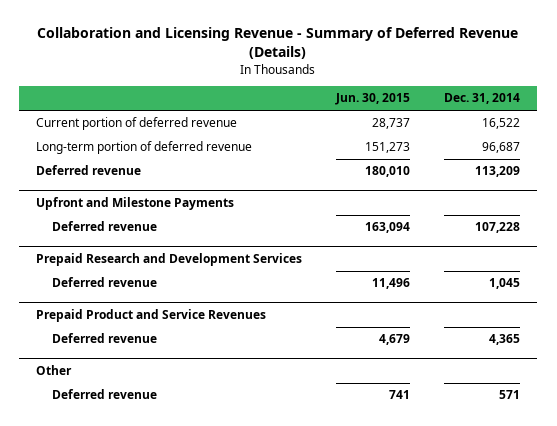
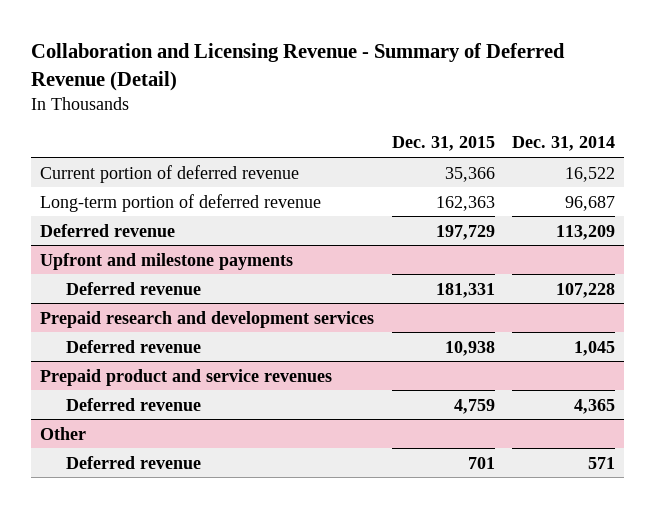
[37,27,519,60] Collaboration and Licensing Revenue - Summary of Deferred Revenue (Details) -> [30,43,565,91] Collaboration and Licensing Revenue - Summary of Deferred Revenue (Detail)
[335,93,411,106] Jun. 30, 2015 -> none
none -> [391,136,495,152] Dec. 31, 2015
[36,197,235,211] Upfront and Milestone Payments -> [39,252,293,270] Upfront and milestone payments
[36,253,303,267] Prepaid Research and Development Services -> [39,310,374,328] Prepaid research and development services
[36,309,267,323] Prepaid Product and Service Revenues -> [39,368,332,386] Prepaid product and service revenues

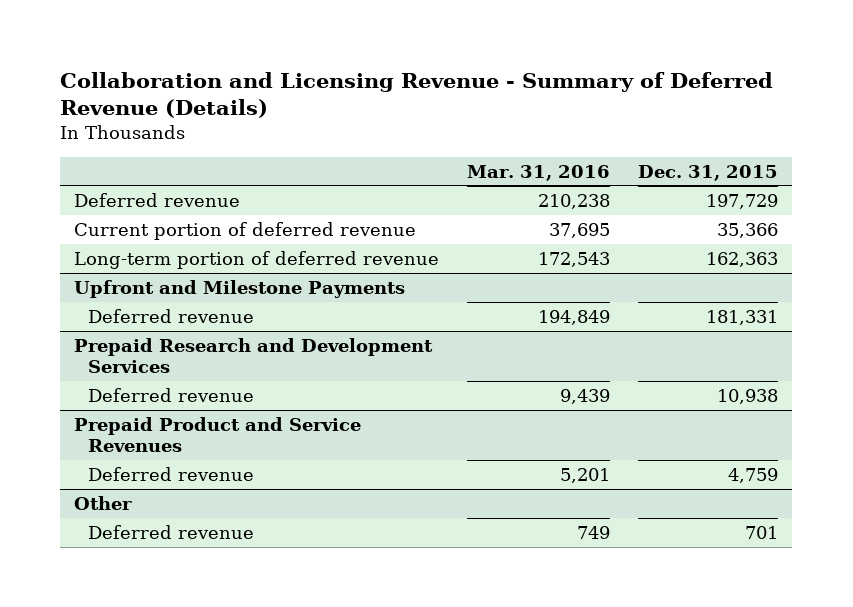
[30,43,565,91] Collaboration and Licensing Revenue - Summary of Deferred Revenue (Detail) -> [60,71,774,119] Collaboration and Licensing Revenue - Summary of Deferred Revenue (Details)
[512,136,616,152] Dec. 31, 2014 -> none
none -> [467,164,611,181] Mar. 31, 2016
[39,223,175,237] Deferred revenue -> [74,192,241,207] Deferred revenue
[39,252,293,270] Upfront and milestone payments -> [74,279,406,298] Upfront and Milestone Payments
[39,310,374,328] Prepaid research and development services -> [74,337,434,374] Prepaid Research and Development Services
[39,368,332,386] Prepaid product and service revenues -> [74,416,362,453] Prepaid Product and Service Revenues

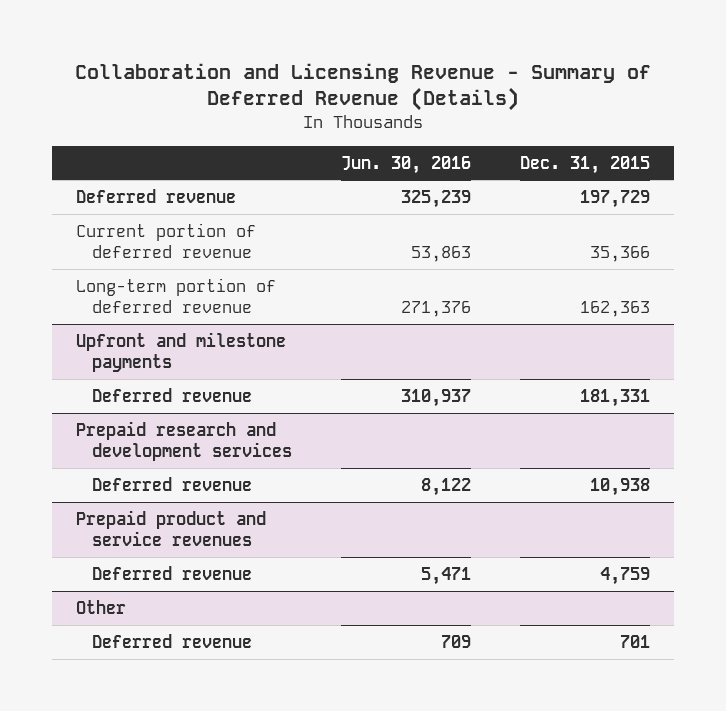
[467,164,611,181] Mar. 31, 2016 -> none
none -> [340,155,471,174] Jun. 30, 2016
[74,279,406,298] Upfront and Milestone Payments -> [76,331,287,373] Upfront and milestone payments
[74,337,434,374] Prepaid Research and Development Services -> [76,420,293,462] Prepaid research and development services
[74,416,362,453] Prepaid Product and Service Revenues -> [76,509,267,547] Prepaid product and service revenues

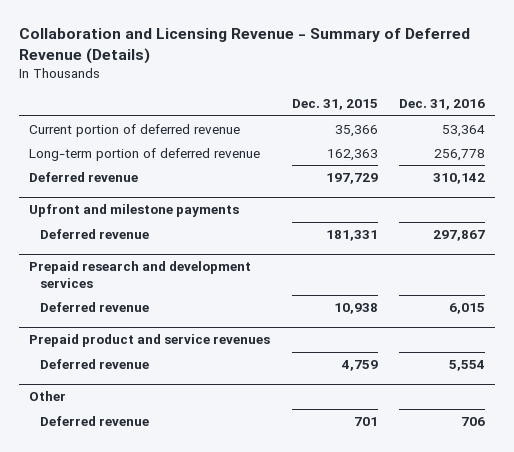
[340,155,471,174] Jun. 30, 2016 -> none
none -> [398,99,485,111] Dec. 31, 2016
[76,188,237,203] Deferred revenue -> [29,171,139,182] Deferred revenue

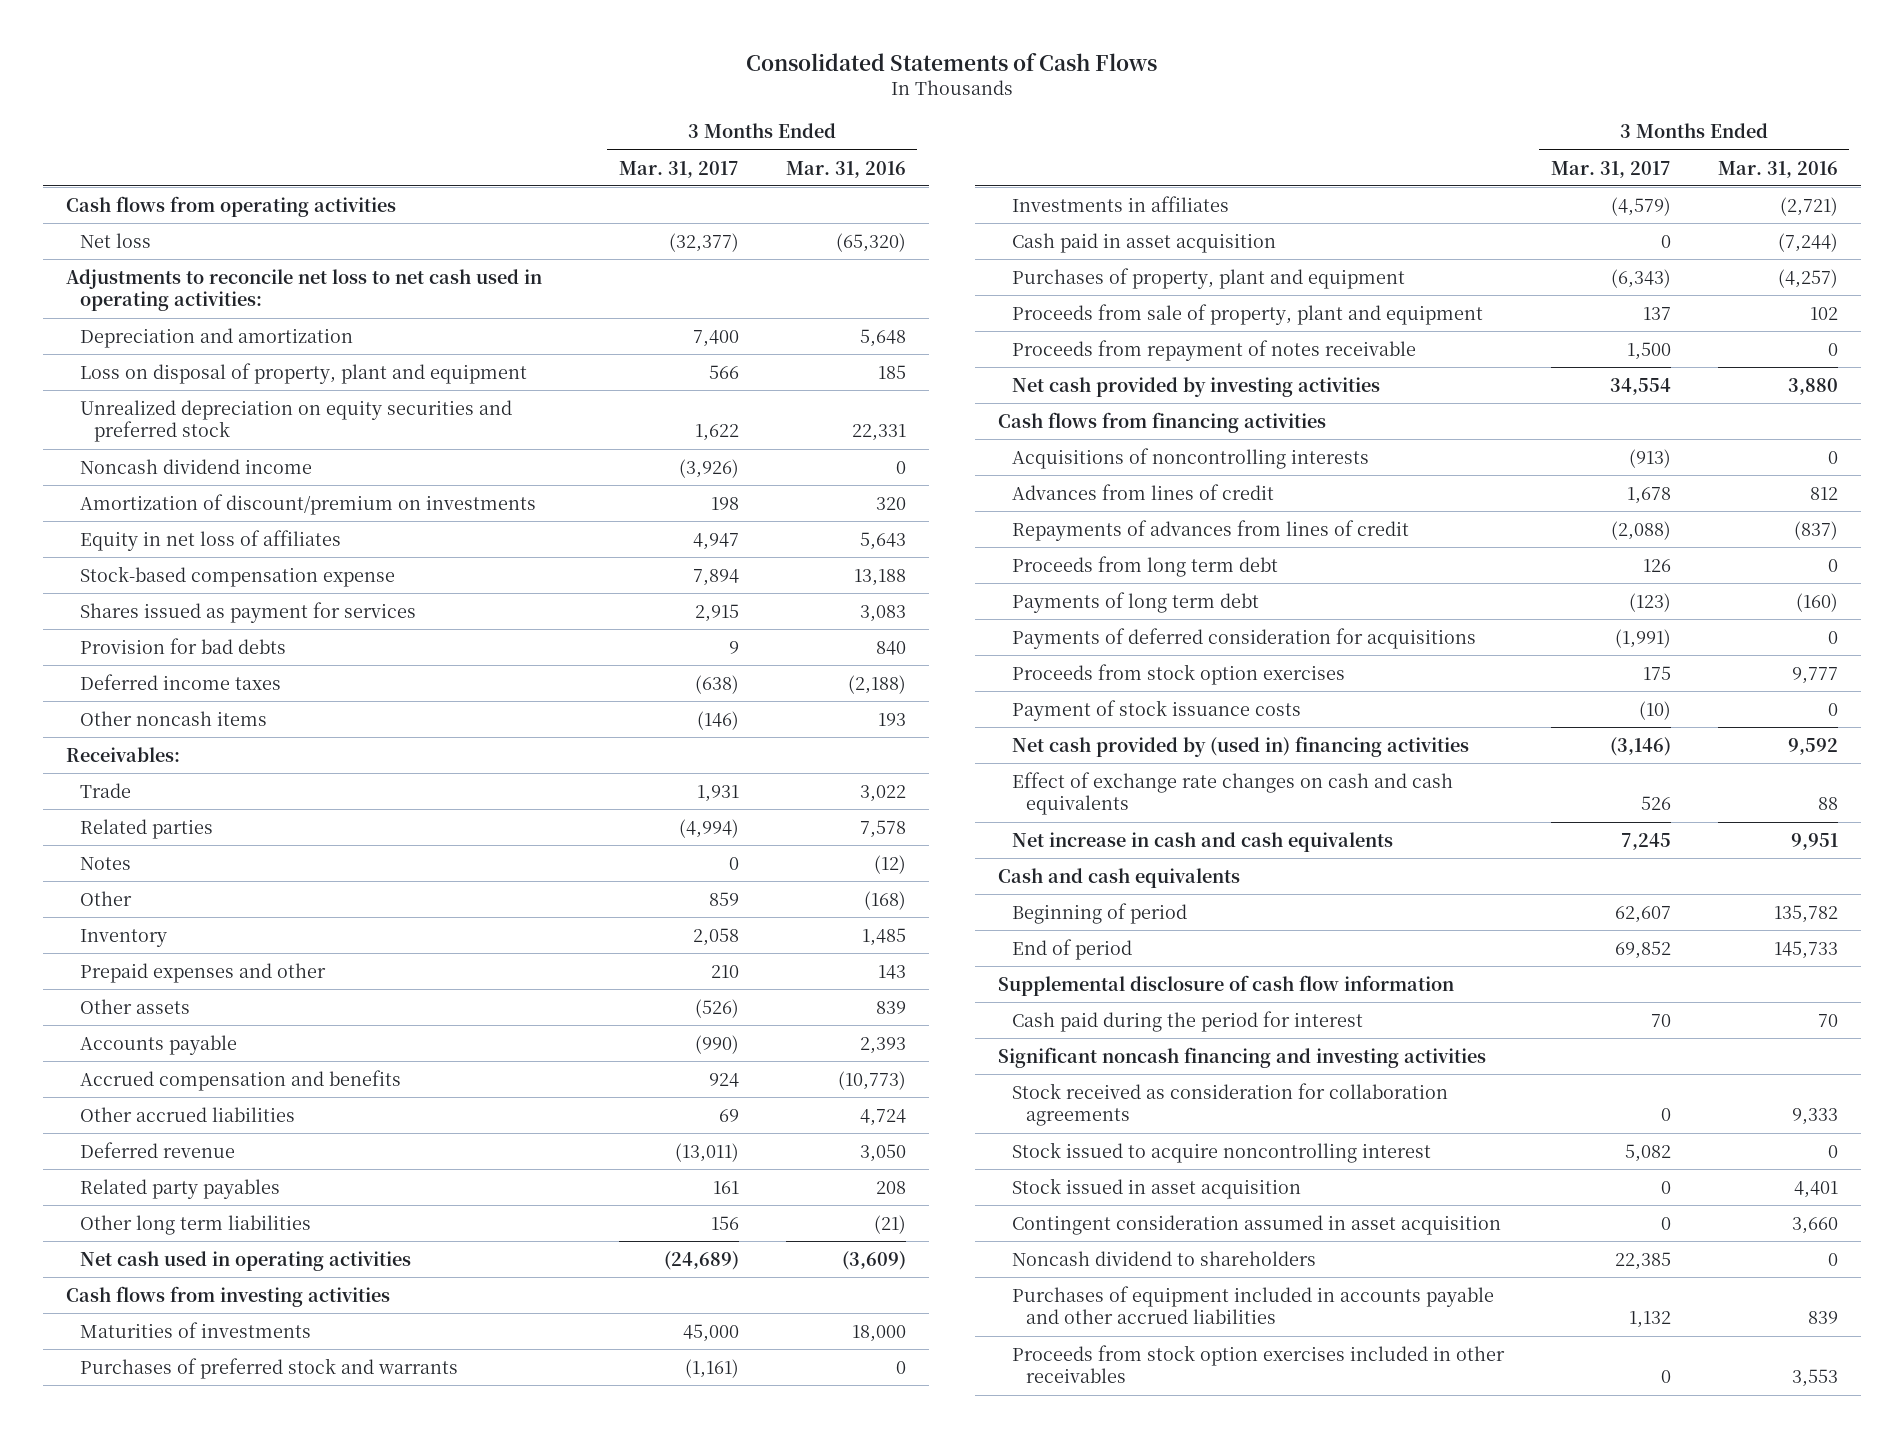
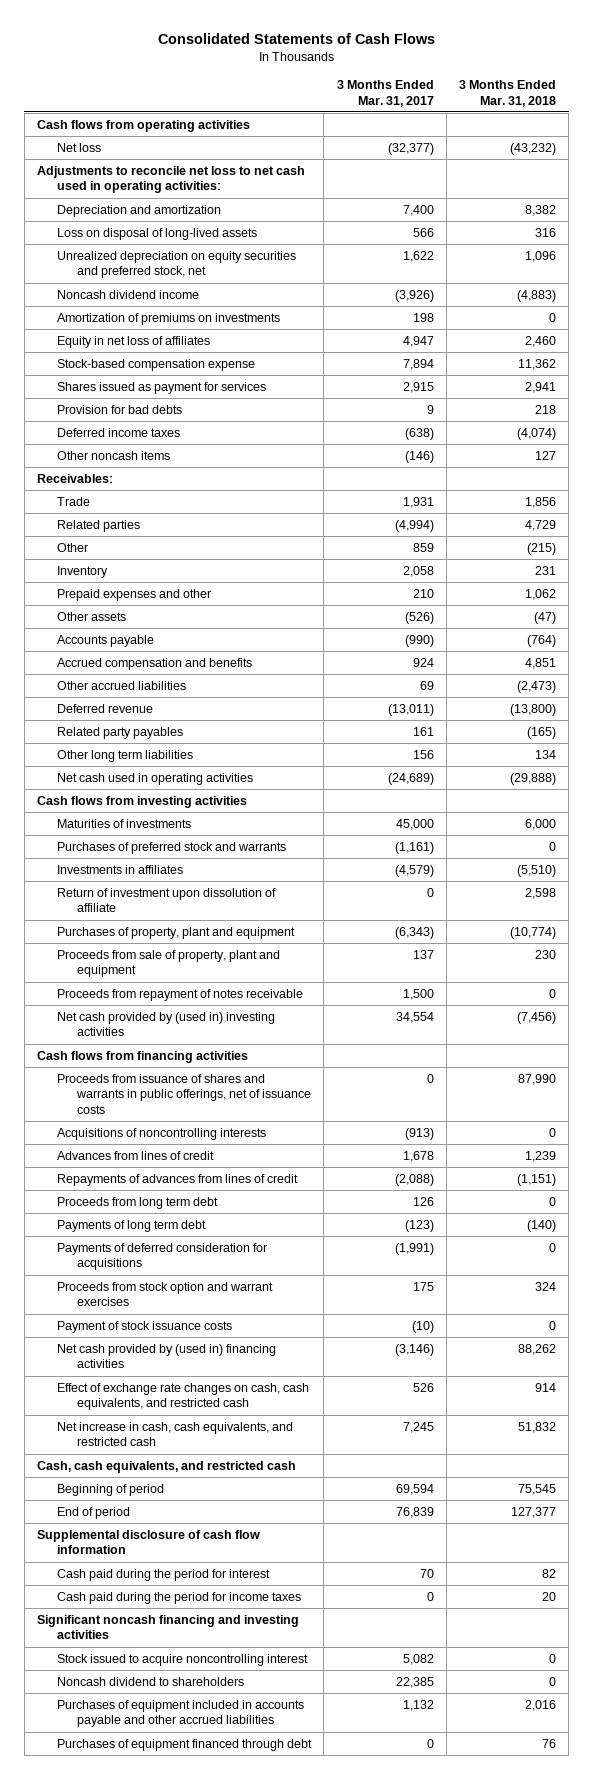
[785,160,906,178] Mar. 31, 2016 -> none
none -> [459,80,557,107] 3 Months Ended Mar. 31, 2018
[80,362,528,384] Loss on disposal of property, plant and equipment -> [56,228,257,241] Loss on disposal of long-lived assets
[80,399,513,443] Unrealized depreciation on equity securities and preferred stock -> [56,251,296,279] Unrealized depreciation on equity securities and preferred stock, net
[80,493,537,515] Amortization of discount/premium on investments -> [56,313,280,326] Amortization of premiums on investments
[80,856,132,870] Notes -> none
[1012,232,1277,253] Cash paid in asset acquisition -> none
none -> [56,888,276,913] Return of investment upon dissolution of affiliate
[1012,376,1381,397] Net cash provided by investing activities -> [56,1012,275,1037] Net cash provided by (used in) investing activities
none -> [56,1074,311,1114] Proceeds from issuance of shares and warrants in public offerings, net of issuance costs
[1012,663,1346,685] Proceeds from stock option exercises -> [56,1282,273,1307] Proceeds from stock option and warrant exercises
[1012,771,1454,816] Effect of exchange rate changes on cash and cash equivalents -> [56,1383,309,1411] Effect of exchange rate changes on cash, cash equivalents, and restricted cash
[1012,831,1394,852] Net increase in cash and cash equivalents -> [56,1422,293,1447] Net increase in cash, cash equivalents, and restricted cash
[997,867,1240,888] Cash and cash equivalents -> [36,1461,296,1474] Cash, cash equivalents, and restricted cash
[1614,905,1671,923] 62,607 -> [395,1484,434,1496] 69,594
[1614,940,1671,959] 69,852 -> [395,1507,434,1519] 76,839
none -> [56,1592,301,1605] Cash paid during the period for income taxes
[1012,1082,1449,1127] Stock received as consideration for collaboration agreements -> none
[1012,1177,1302,1199] Stock issued in asset acquisition -> none
[1012,1214,1502,1235] Contingent consideration assumed in asset acquisition -> none
[1012,1344,1506,1384] Proceeds from stock option exercises included in other receivables -> none
none -> [56,1739,312,1752] Purchases of equipment financed through debt

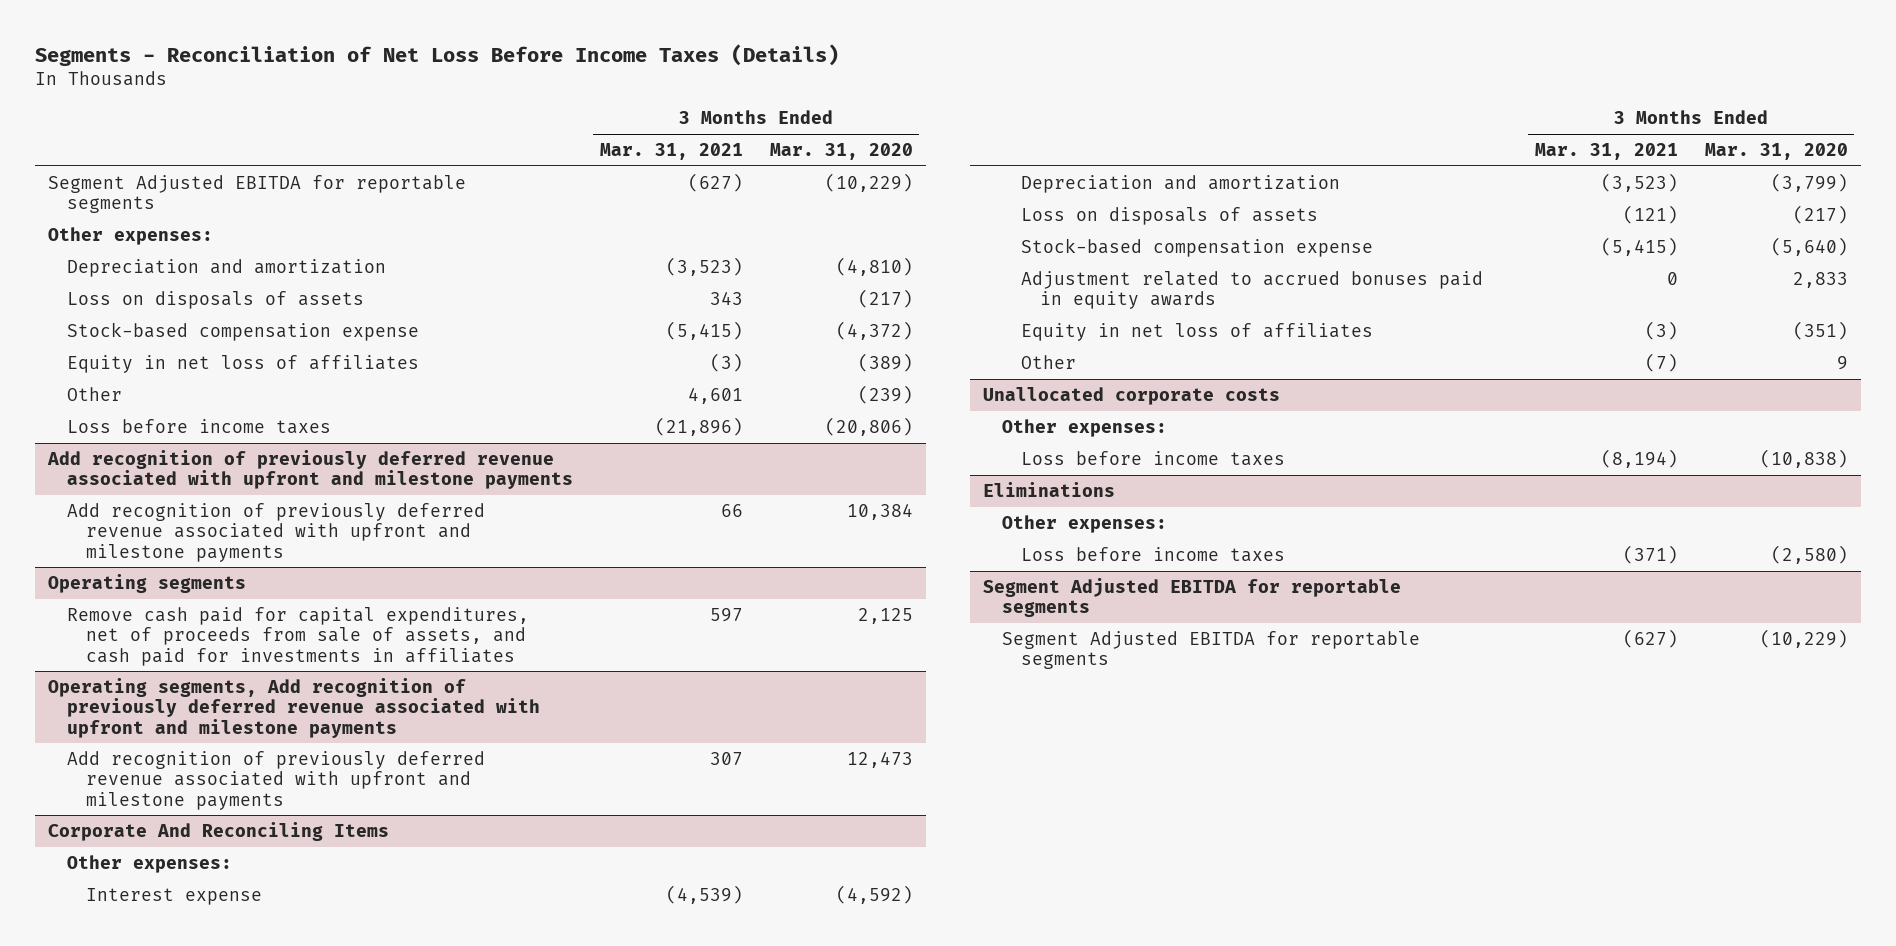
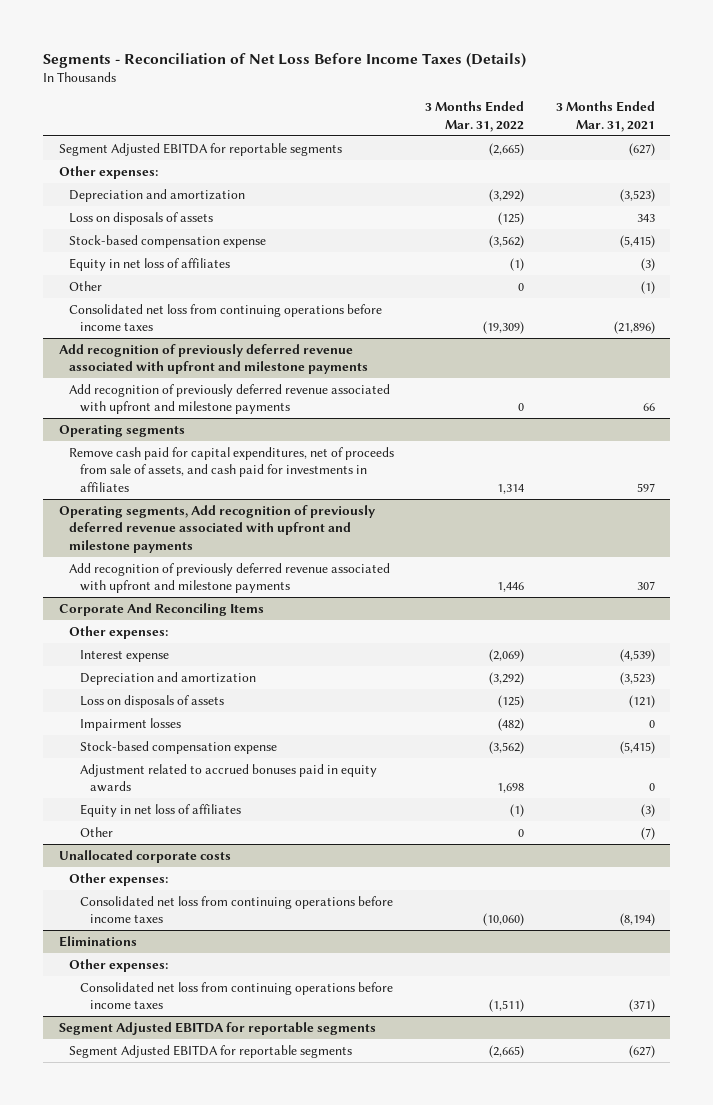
[769,143,913,161] Mar. 31, 2020 -> none
none -> [425,101,525,132] 3 Months Ended Mar. 31, 2022
[687,386,743,404] 4,601 -> [640,280,655,294] (1)
[66,418,331,434] Loss before income taxes -> [69,303,383,332] Consolidated net loss from continuing operations before income taxes
none -> [79,717,181,731] Impairment losses
[1020,450,1285,466] Loss before income taxes -> [79,895,393,924] Consolidated net loss from continuing operations before income taxes
[1020,546,1285,562] Loss before income taxes -> [79,981,393,1010] Consolidated net loss from continuing operations before income taxes

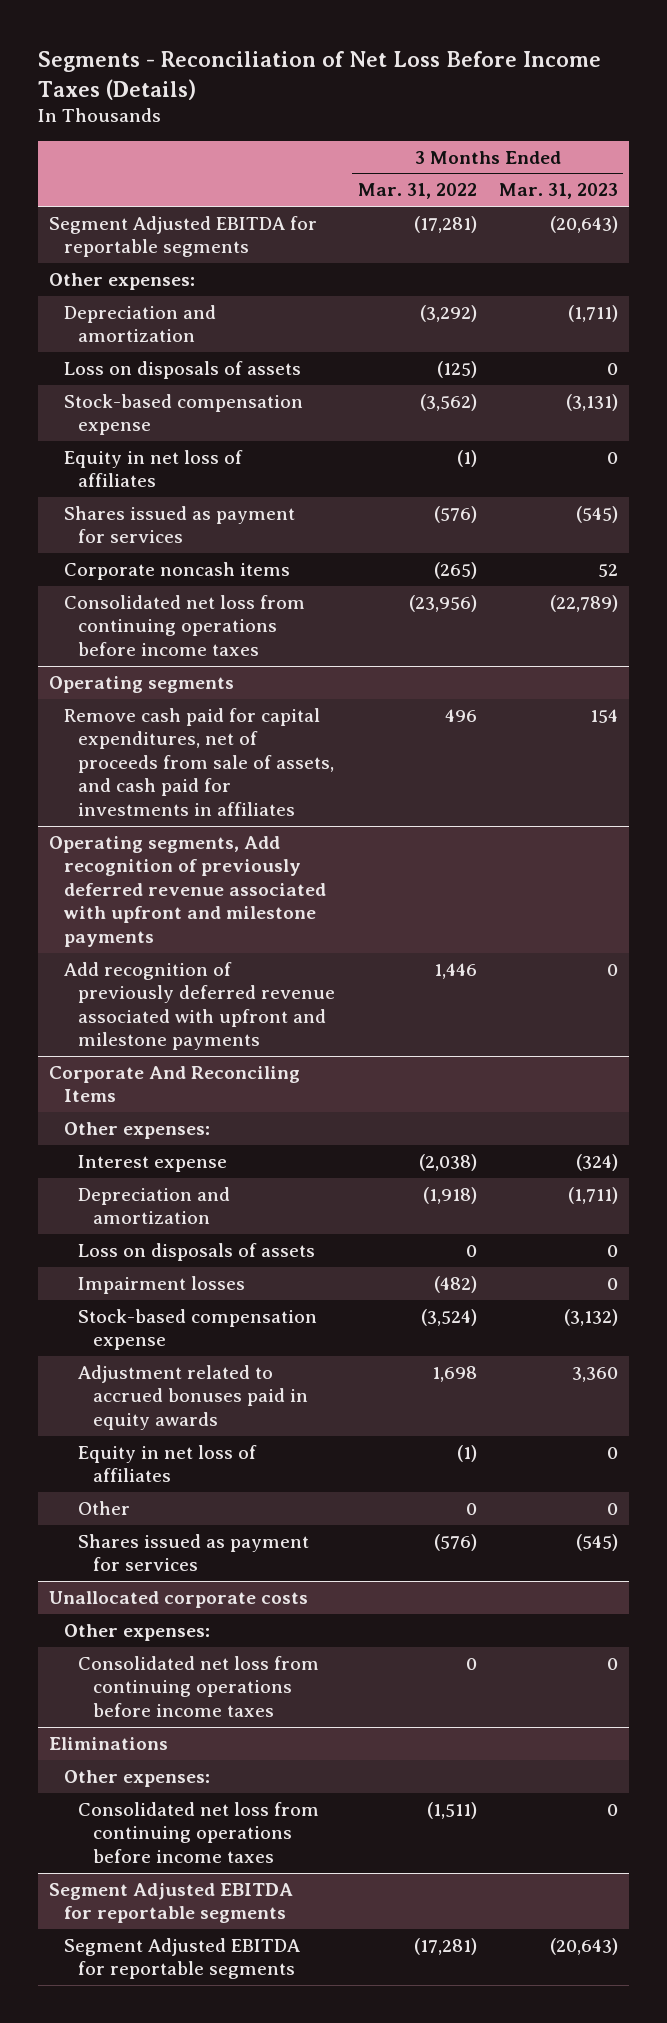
[555,101,655,132] 3 Months Ended Mar. 31, 2021 -> none
none -> [498,183,618,200] Mar. 31, 2023
[489,142,525,156] (2,665) -> [413,215,477,233] (17,281)
[69,280,103,291] Other -> none
[58,343,369,375] Add recognition of previously deferred revenue associated with upfront and milestone payments -> none
[69,383,391,415] Add recognition of previously deferred revenue associated with upfront and milestone payments -> none
none -> [63,505,295,544] Shares issued as payment for services
none -> [63,561,290,580] Corporate noncash items
[483,321,525,335] (19,309) -> [408,594,477,612] (23,956)
[497,483,525,494] 1,314 -> [444,708,477,722] 496
[489,648,525,662] (2,069) -> [418,1153,477,1171] (2,038)
[489,671,525,685] (3,292) -> [422,1186,477,1204] (1,918)
[498,694,525,708] (125) -> [465,1244,477,1257] 0
[489,740,525,754] (3,562) -> [420,1308,477,1326] (3,524)
none -> [78,1533,310,1572] Shares issued as payment for services
[483,913,525,927] (10,060) -> [465,1657,477,1670] 0
[489,1044,525,1058] (2,665) -> [413,1937,477,1955] (17,281)

